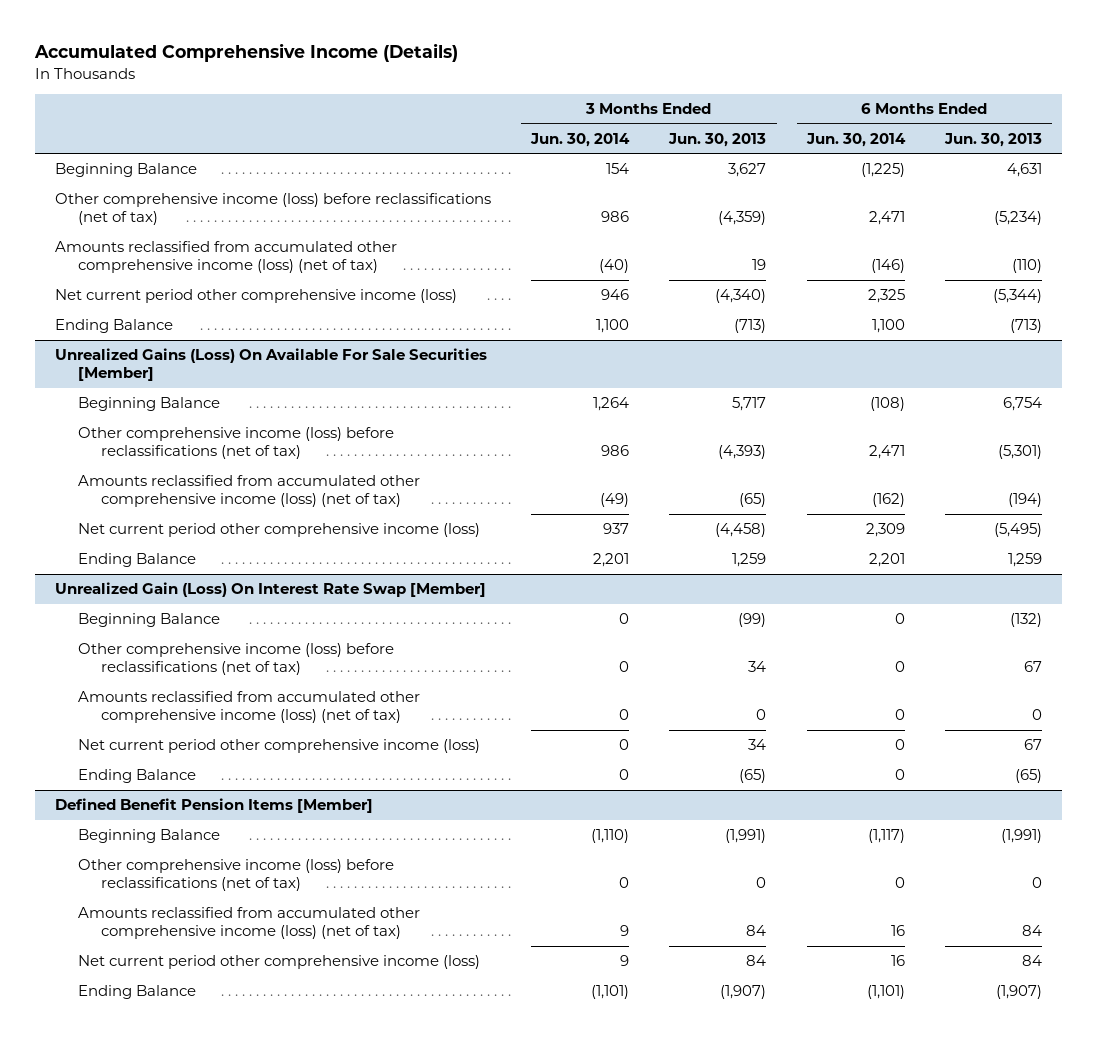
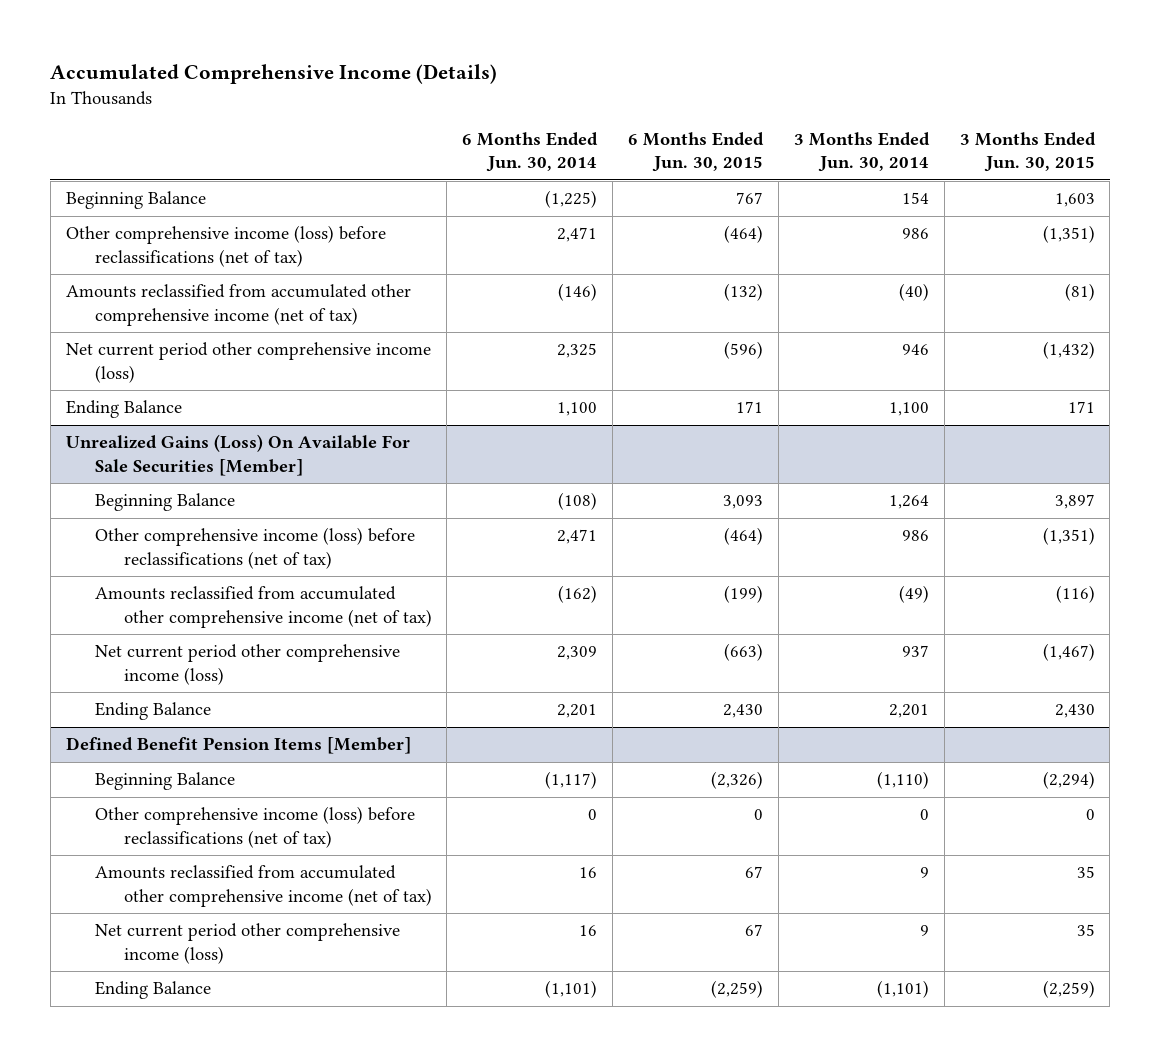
[668,132,767,147] Jun. 30, 2013 -> none
[944,132,1043,147] Jun. 30, 2013 -> none
none -> [628,132,765,173] 6 Months Ended Jun. 30, 2015
none -> [959,132,1096,173] 3 Months Ended Jun. 30, 2015
[54,241,397,274] Amounts reclassified from accumulated other comprehensive income (loss) (net of tax) -> [65,284,411,326] Amounts reclassified from accumulated other comprehensive income (net of tax)
[77,475,420,508] Amounts reclassified from accumulated other comprehensive income (loss) (net of tax) -> [94,586,432,628] Amounts reclassified from accumulated other comprehensive income (net of tax)
[54,582,486,598] Unrealized Gain (Loss) On Interest Rate Swap [Member] -> none
[77,613,220,628] Beginning Balance -> none
[77,643,394,676] Other comprehensive income (loss) before reclassifications (net of tax) -> none
[77,691,420,724] Amounts reclassified from accumulated other comprehensive income (loss) (net of tax) -> none
[77,739,480,754] Net current period other comprehensive income (loss) -> none
[77,769,196,784] Ending Balance -> none
[77,907,420,940] Amounts reclassified from accumulated other comprehensive income (loss) (net of tax) -> [94,865,432,907] Amounts reclassified from accumulated other comprehensive income (net of tax)

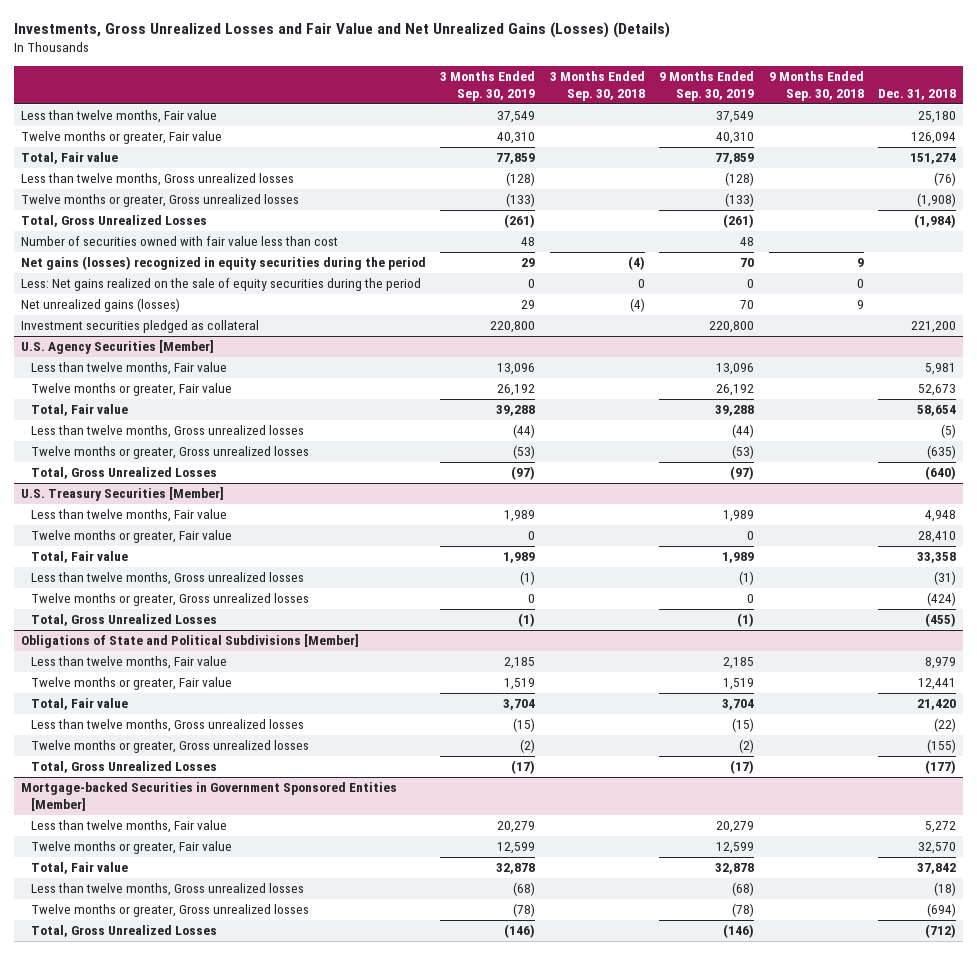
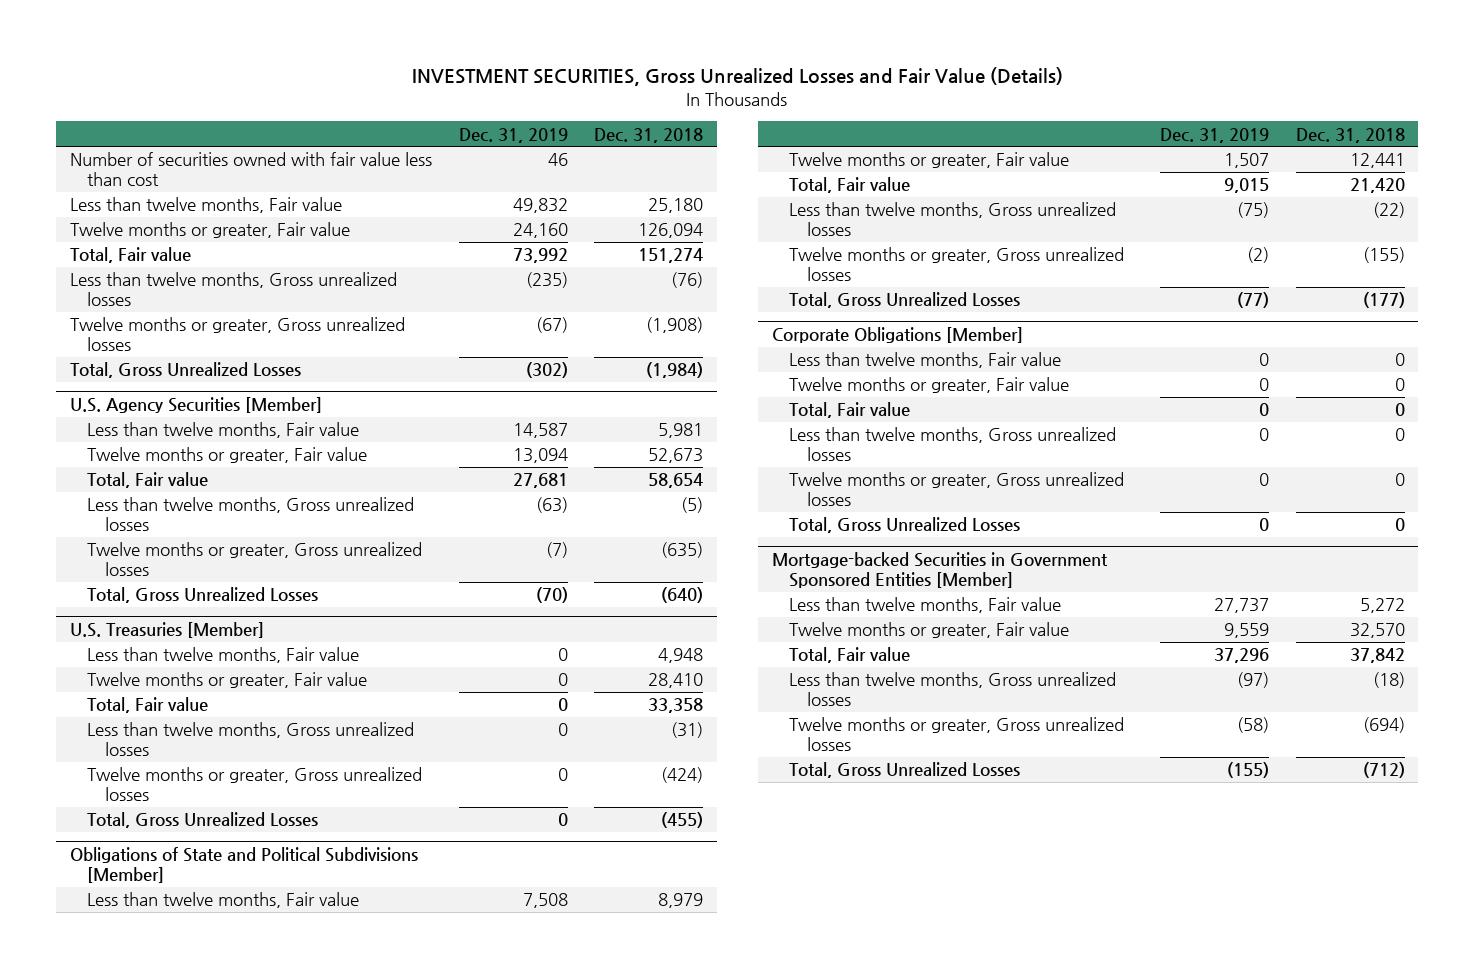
[13,22,670,39] Investments, Gross Unrealized Losses and Fair Value and Net Unrealized Gains (Losses) (Details) -> [412,67,1064,87] INVESTMENT SECURITIES, Gross Unrealized Losses and Fair Value (Details)
[440,70,536,102] 3 Months Ended Sep. 30, 2019 -> none
[549,70,645,102] 3 Months Ended Sep. 30, 2018 -> none
[659,70,755,102] 9 Months Ended Sep. 30, 2019 -> none
[768,70,864,102] 9 Months Ended Sep. 30, 2018 -> none
none -> [458,127,568,143] Dec. 31, 2019
[20,236,338,247] Number of securities owned with fair value less than cost -> [69,152,432,187] Number of securities owned with fair value less than cost
[20,256,426,271] Net gains (losses) recognized in equity securities during the period -> none
[20,278,421,292] Less: Net gains realized on the sale of equity securities during the period -> none
[20,298,180,313] Net unrealized gains (losses) -> none
[20,320,259,334] Investment securities pledged as collateral -> none
[20,487,224,502] U.S. Treasury Securities [Member] -> [69,622,264,639] U.S. Treasuries [Member]
none -> [771,327,1023,344] Corporate Obligations [Member]
none -> [789,352,1062,369] Less than twelve months, Fair value
none -> [789,377,1070,394] Twelve months or greater, Fair value
none -> [789,402,911,419] Total, Fair value
none -> [789,427,1117,462] Less than twelve months, Gross unrealized losses
none -> [789,472,1125,507] Twelve months or greater, Gross unrealized losses
none -> [789,517,1021,534] Total, Gross Unrealized Losses

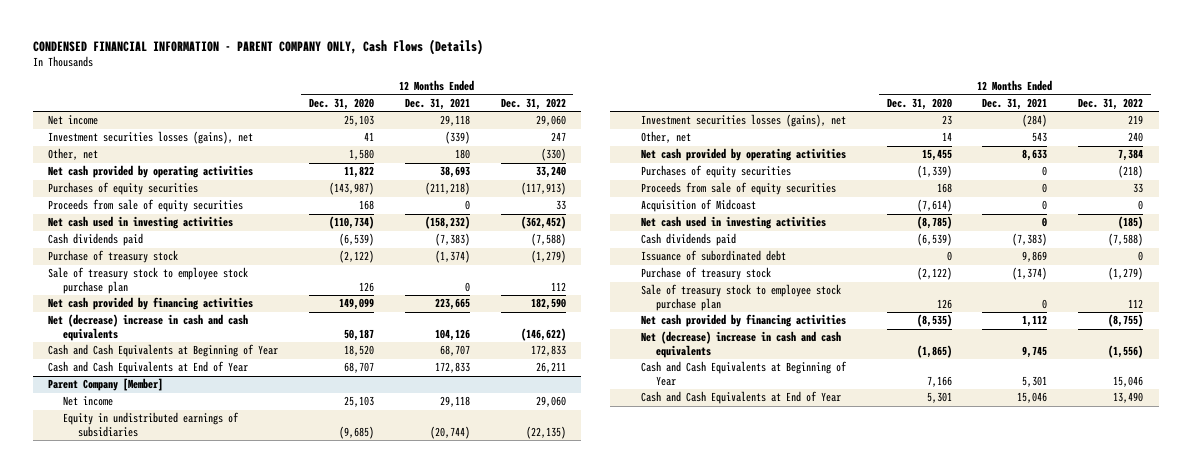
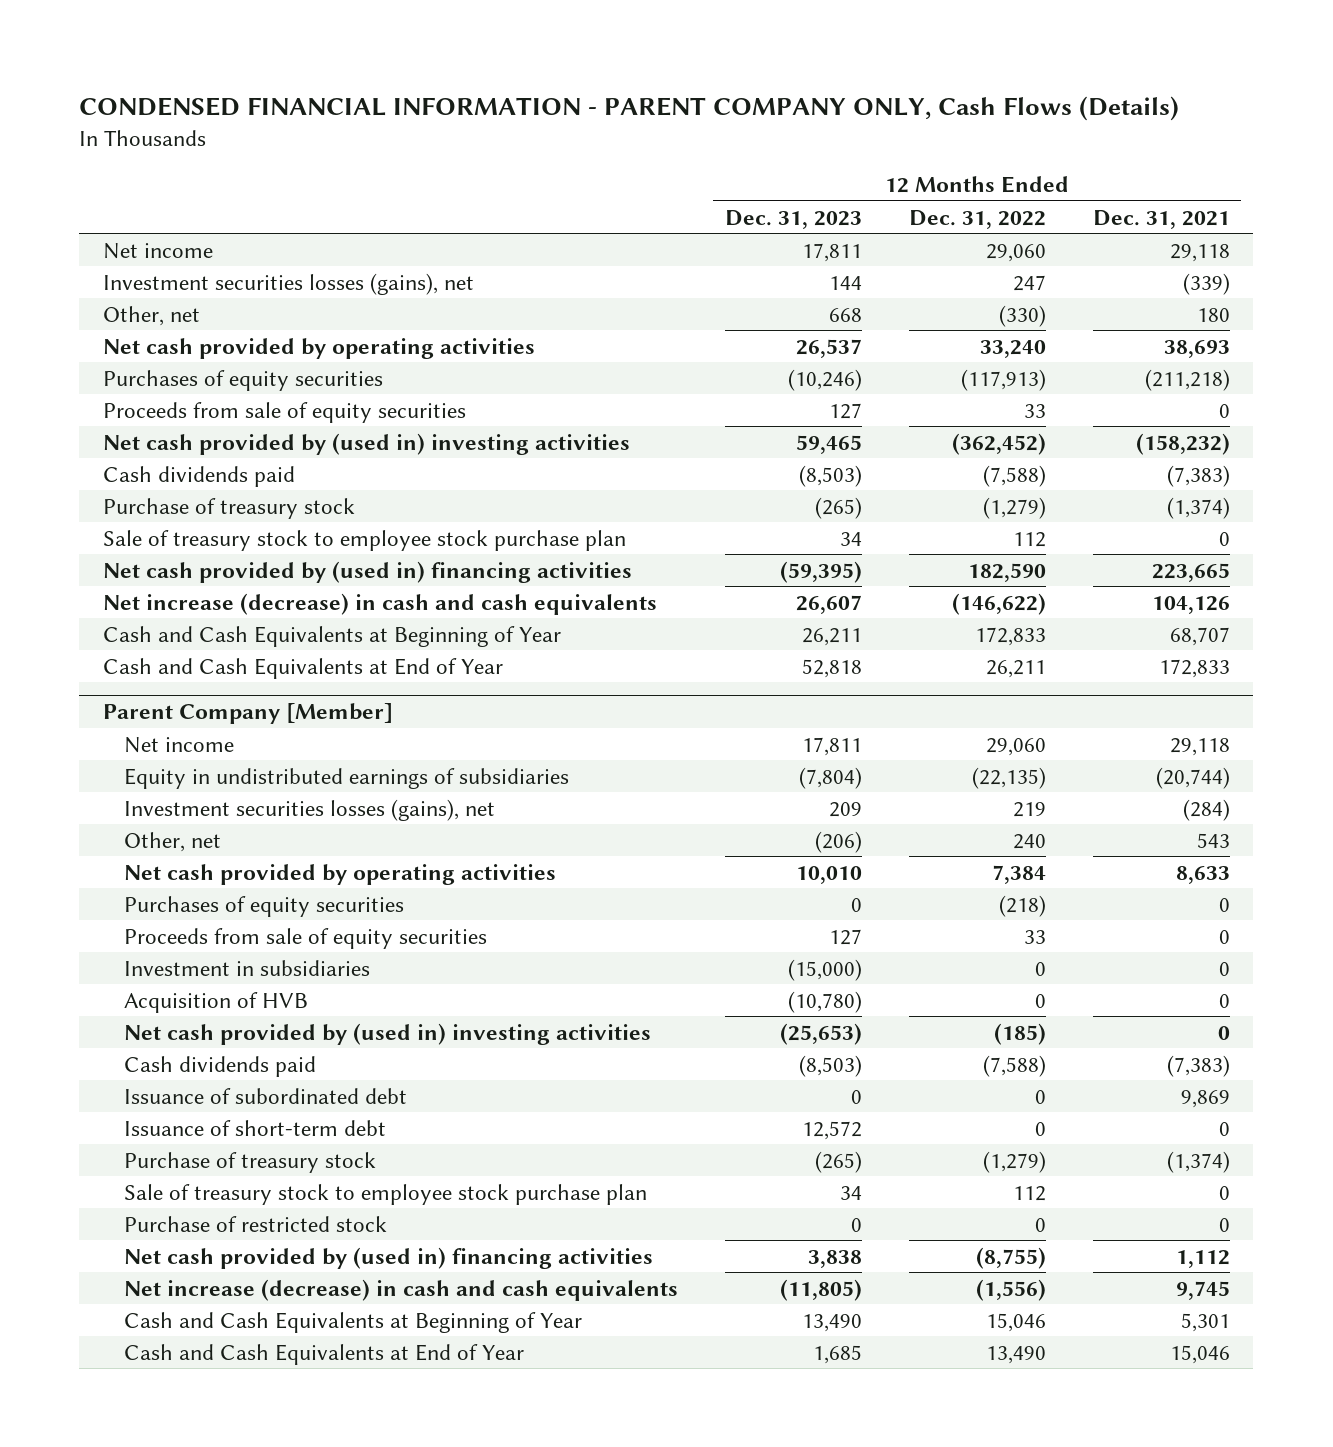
[308,97,374,110] Dec. 31, 2020 -> none
none -> [724,209,862,229] Dec. 31, 2023
[47,216,233,230] Net cash used in investing activities -> [102,432,630,455] Net cash provided by (used in) investing activities
[47,297,253,311] Net cash provided by financing activities -> [102,560,632,583] Net cash provided by (used in) financing activities
[47,314,248,342] Net (decrease) increase in cash and cash equivalents -> [102,592,657,615] Net increase (decrease) in cash and cash equivalents
none -> [124,959,371,976] Investment in subsidiaries
[640,199,756,213] Acquisition of Midcoast -> [124,991,309,1013] Acquisition of HVB
[640,216,826,230] Net cash used in investing activities -> [124,1022,652,1045] Net cash provided by (used in) investing activities
none -> [124,1119,387,1136] Issuance of short-term debt
none -> [124,1215,388,1232] Purchase of restricted stock
[640,314,846,328] Net cash provided by financing activities -> [124,1246,654,1269] Net cash provided by (used in) financing activities
[640,331,841,359] Net (decrease) increase in cash and cash equivalents -> [124,1278,679,1301] Net increase (decrease) in cash and cash equivalents

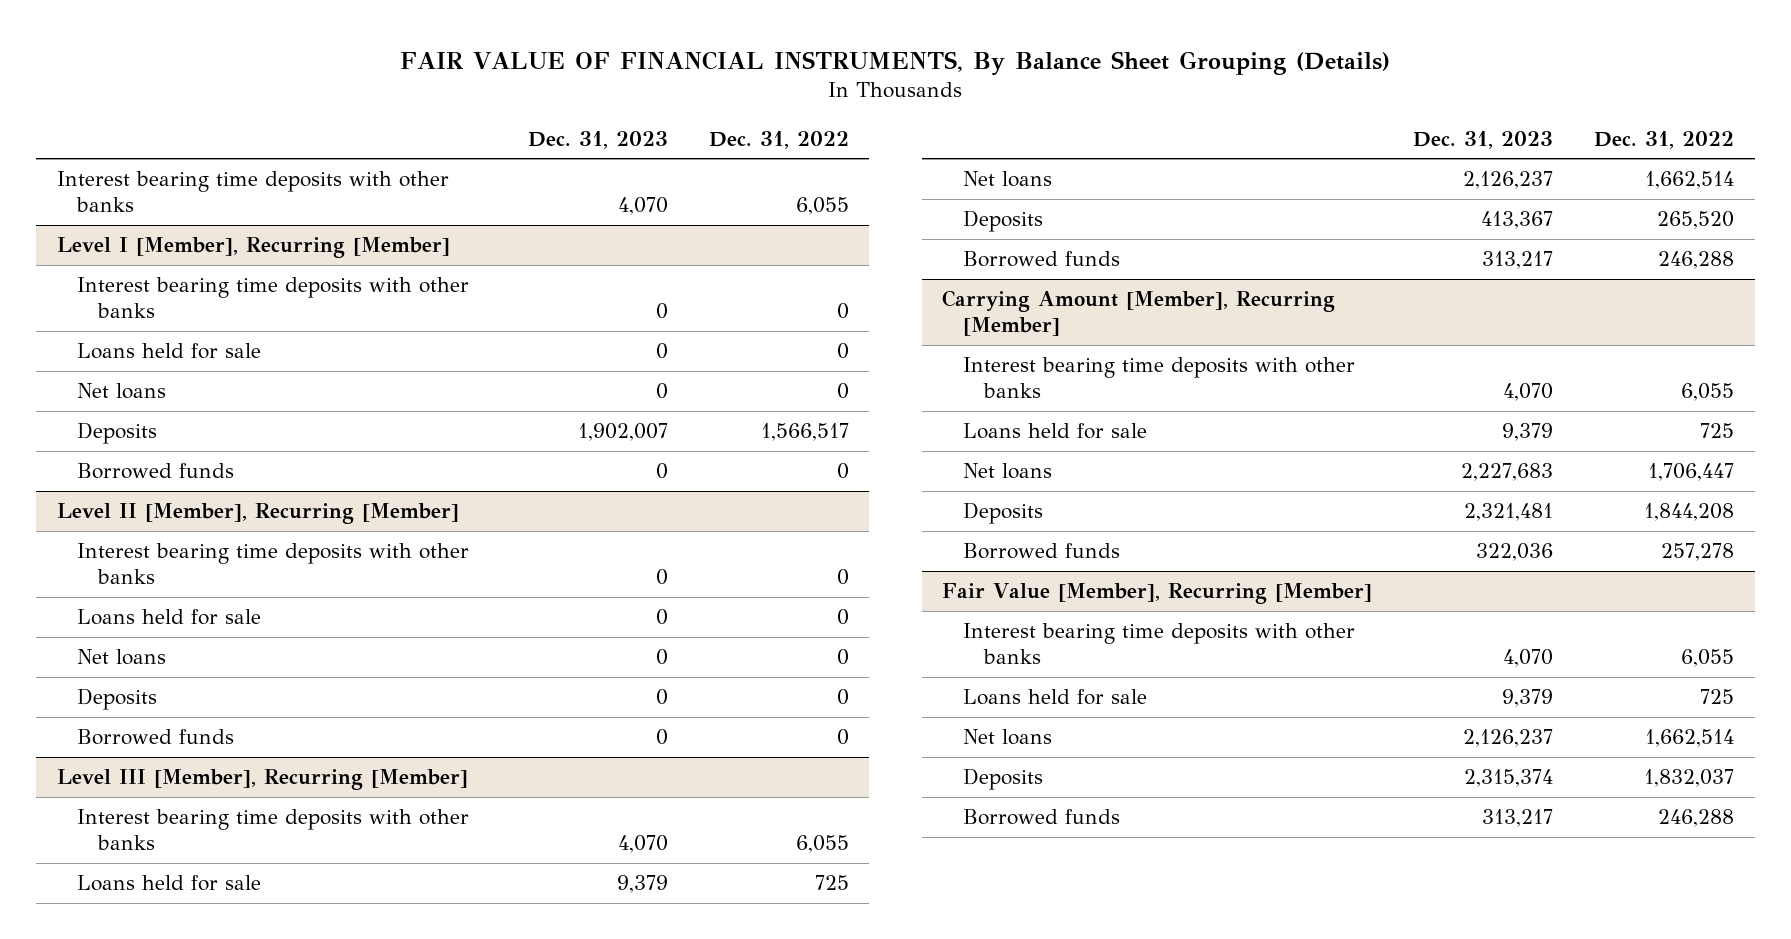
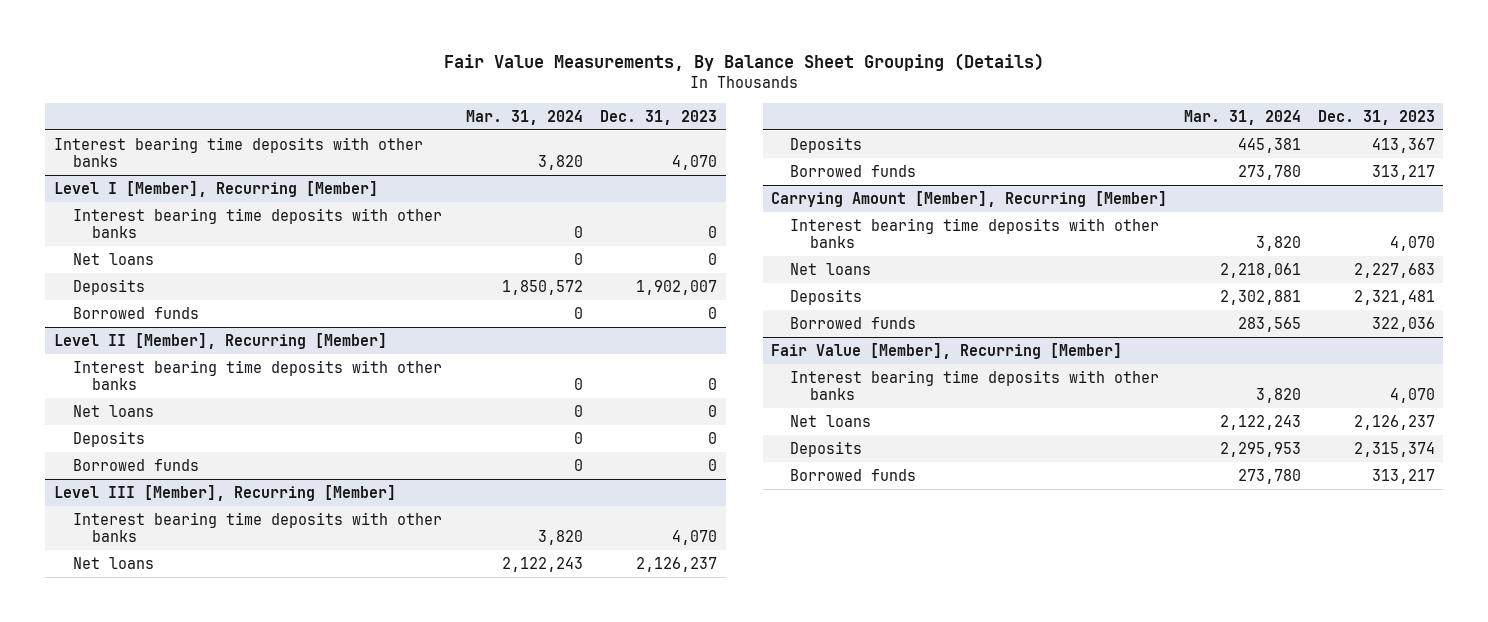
[400,50,1391,76] FAIR VALUE OF FINANCIAL INSTRUMENTS, By Balance Sheet Grouping (Details) -> [444,53,1045,72] Fair Value Measurements, By Balance Sheet Grouping (Details)
[708,130,849,149] Dec. 31, 2022 -> none
none -> [466,109,584,125] Mar. 31, 2024
[77,343,262,360] Loans held for sale -> none
[77,609,262,626] Loans held for sale -> none
[77,875,262,892] Loans held for sale -> none
[963,423,1148,440] Loans held for sale -> none
[963,689,1148,706] Loans held for sale -> none

